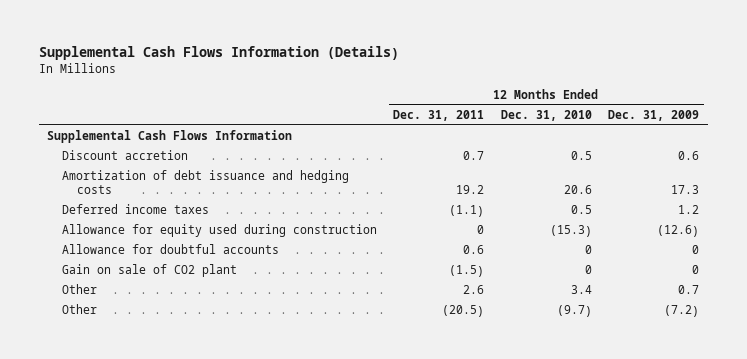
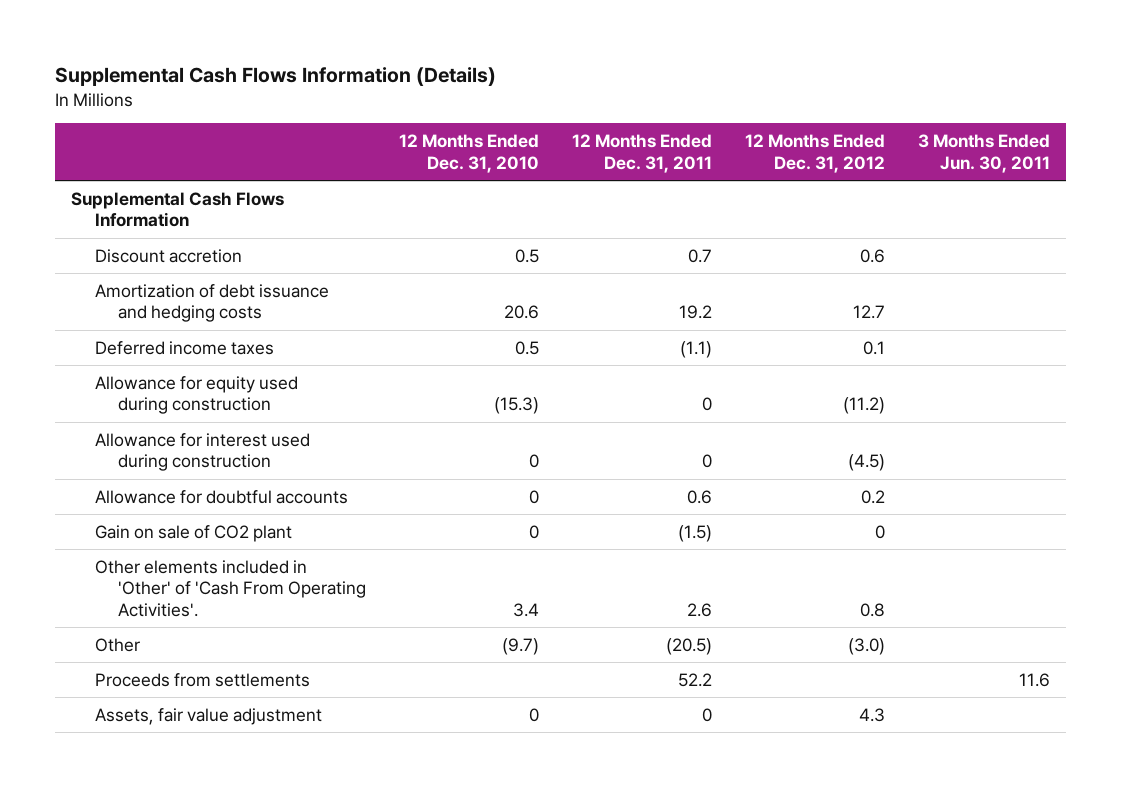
[608,109,700,121] Dec. 31, 2009 -> none
none -> [745,134,886,173] 12 Months Ended Dec. 31, 2012
none -> [917,134,1050,173] 3 Months Ended Jun. 30, 2011
none -> [94,432,310,472] Allowance for interest used during construction
[62,284,98,295] Other -> [94,559,367,618] Other elements included in 'Other' of 'Cash From Operating Activities'.
none -> [94,672,310,687] Proceeds from settlements
none -> [94,707,322,725] Assets, fair value adjustment

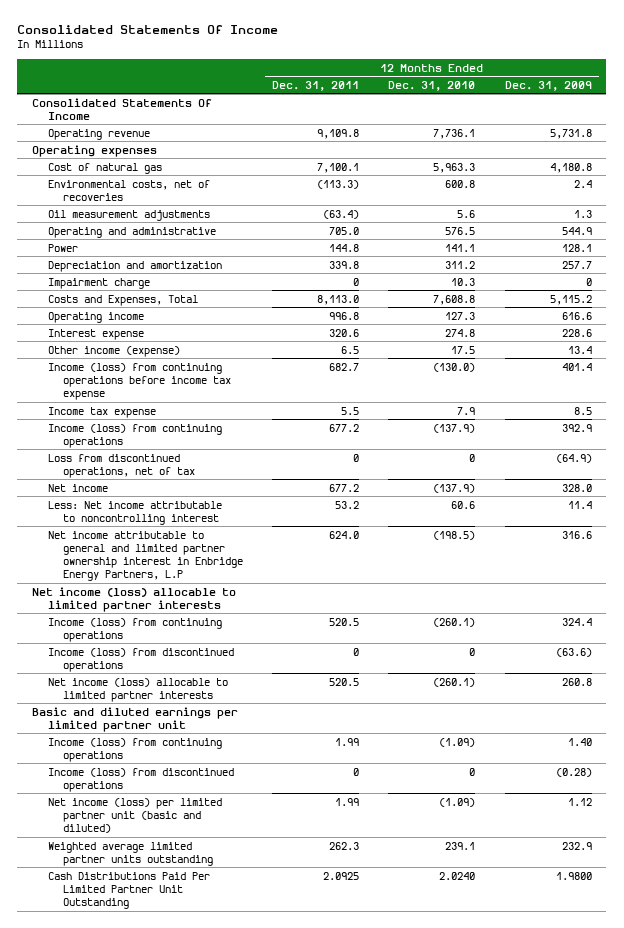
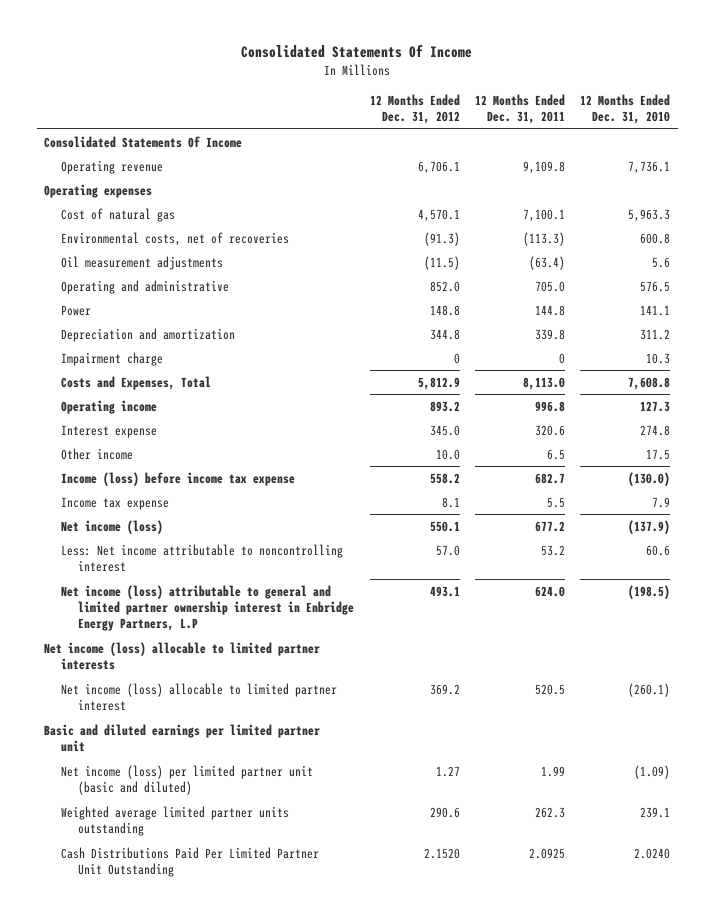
[504,80,592,91] Dec. 31, 2009 -> none
none -> [369,94,460,125] 12 Months Ended Dec. 31, 2012
[47,345,180,357] Other income (expense) -> [61,447,134,460] Other income
[47,362,232,401] Income (loss) from continuing operations before income tax expense -> [61,471,296,486] Income (loss) before income tax expense
[47,423,222,448] Income (loss) from continuing operations -> none
[47,453,196,478] Loss from discontinued operations, net of tax -> none
[47,483,108,492] Net income -> [61,519,164,534] Net income (loss)
[47,530,244,582] Net income attributable to general and limited partner ownership interest in Enbridge Energy Partners, L.P -> [61,584,355,632] Net income (loss) attributable to general and limited partner ownership interest in Enbridge Energy Partners, L.P
[47,617,222,642] Income (loss) from continuing operations -> none
[47,647,234,672] Income (loss) from discontinued operations -> none
[47,677,228,702] Net income (loss) allocable to limited partner interests -> [61,682,338,711] Net income (loss) allocable to limited partner interest
[47,737,222,762] Income (loss) from continuing operations -> none
[47,767,234,792] Income (loss) from discontinued operations -> none

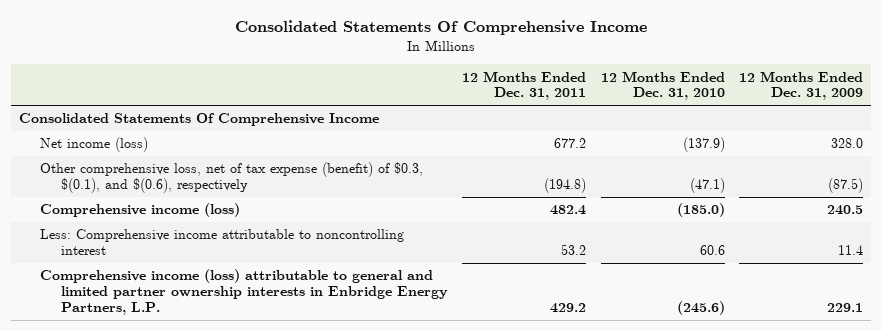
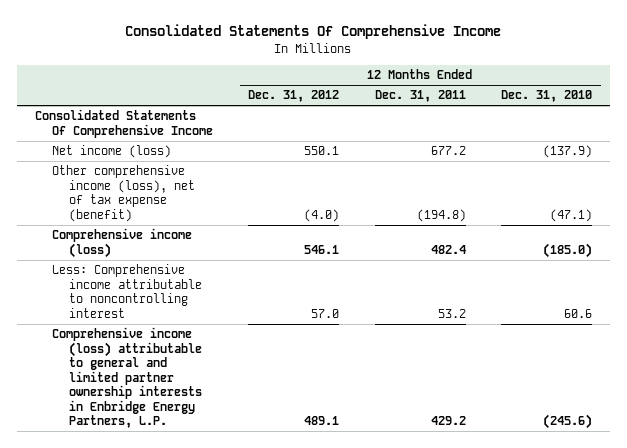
[739,70,864,101] 12 Months Ended Dec. 31, 2009 -> none
none -> [248,90,340,103] Dec. 31, 2012
[39,162,423,193] Other comprehensive loss, net of tax expense (benefit) of $0.3, $(0.1), and $(0.6), respectively -> [52,165,196,222] Other comprehensive income (loss), net of tax expense (benefit)

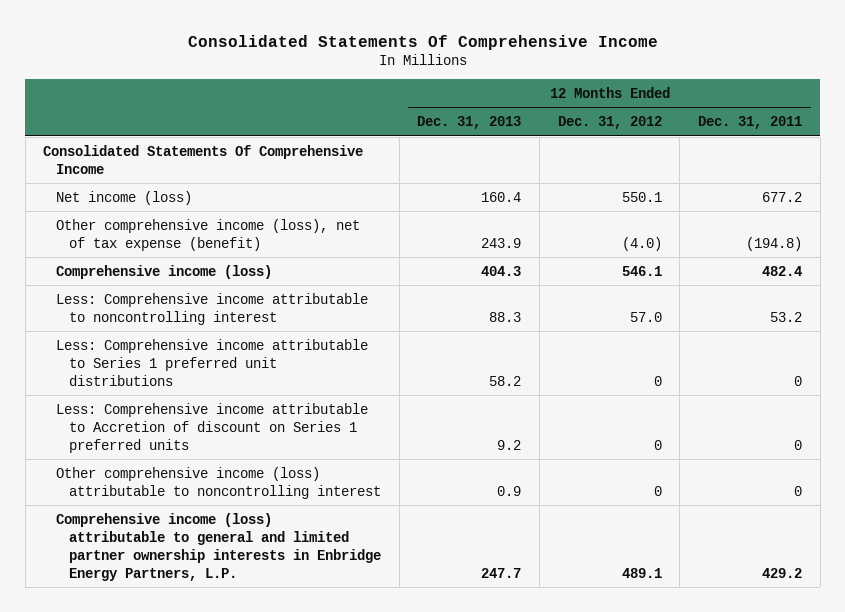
[501,90,593,103] Dec. 31, 2010 -> none
none -> [417,116,522,130] Dec. 31, 2013
none -> [56,338,369,386] Less: Comprehensive income attributable to Series 1 preferred unit distributions
none -> [56,402,369,453] Less: Comprehensive income attributable to Accretion of discount on Series 1 preferred units
none -> [56,466,382,499] Other comprehensive income (loss) attributable to noncontrolling interest

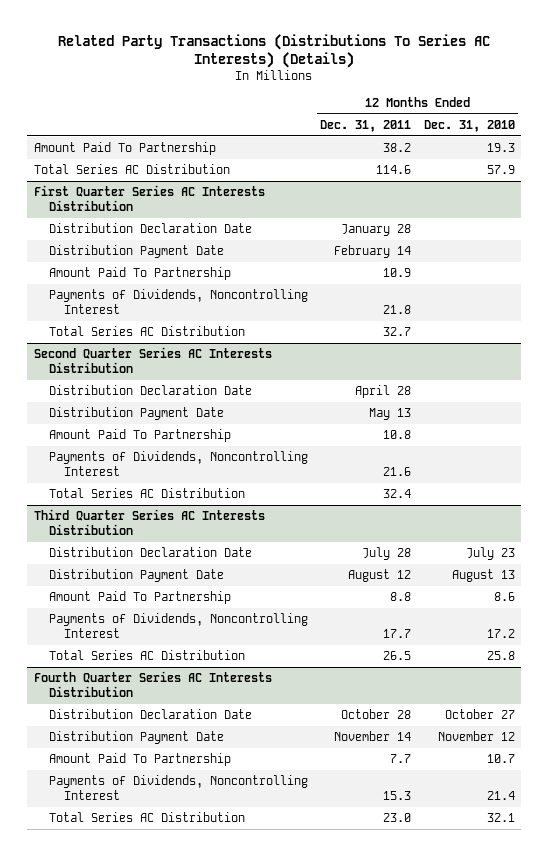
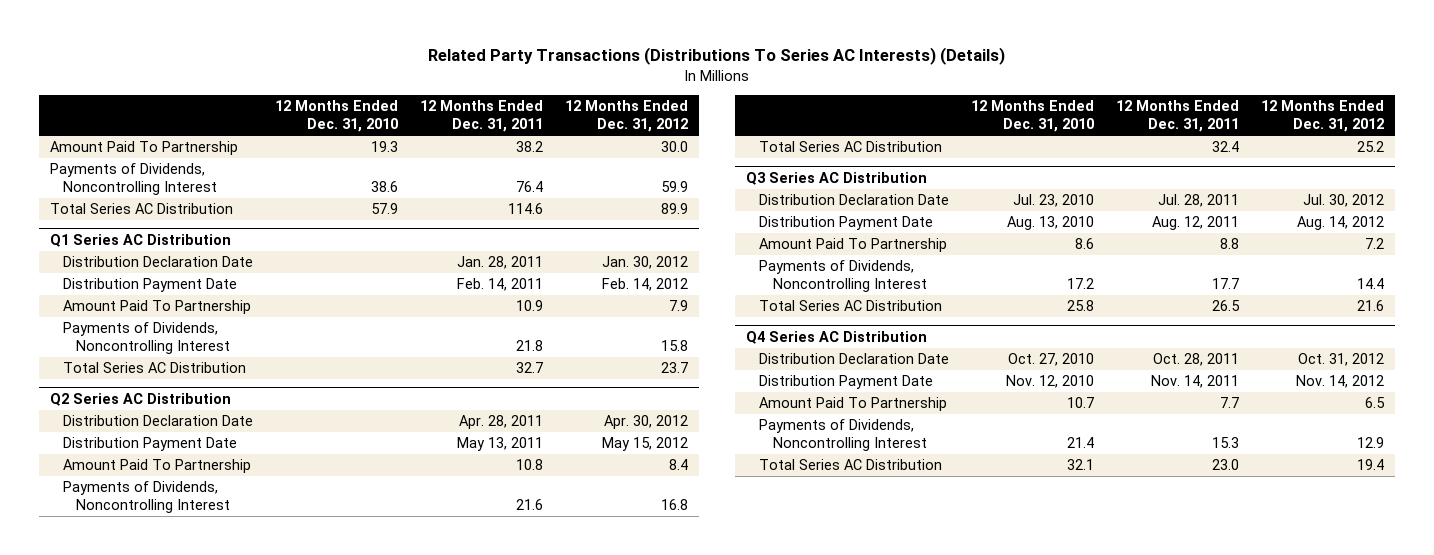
none -> [564,100,688,133] 12 Months Ended Dec. 31, 2012
none -> [49,163,218,196] Payments of Dividends, Noncontrolling Interest
[33,185,265,212] First Quarter Series AC Interests Distribution -> none
none -> [49,234,231,248] Q1 Series AC Distribution
[341,224,412,237] January 28 -> [456,256,543,270] Jan. 28, 2011
[334,245,412,259] February 14 -> [456,278,543,292] Feb. 14, 2011
[33,347,272,374] Second Quarter Series AC Interests Distribution -> none
none -> [49,393,231,407] Q2 Series AC Distribution
[355,385,412,399] April 28 -> [458,415,543,430] Apr. 28, 2011
[369,408,412,421] May 13 -> [456,437,543,452] May 13, 2011
[33,509,265,536] Third Quarter Series AC Interests Distribution -> none
none -> [745,172,927,186] Q3 Series AC Distribution
[362,547,412,561] July 28 -> [1158,194,1240,208] Jul. 28, 2011
[465,547,515,561] July 23 -> [1013,194,1095,208] Jul. 23, 2010
[348,569,412,583] August 12 -> [1152,216,1240,231] Aug. 12, 2011
[451,569,515,583] August 13 -> [1007,216,1095,231] Aug. 13, 2010
[33,671,272,698] Fourth Quarter Series AC Interests Distribution -> none
none -> [745,331,927,345] Q4 Series AC Distribution
[341,709,412,720] October 28 -> [1153,353,1240,367] Oct. 28, 2011
[444,709,515,720] October 27 -> [1008,353,1095,367] Oct. 27, 2010
[334,731,412,742] November 14 -> [1151,375,1240,389] Nov. 14, 2011
[437,731,515,742] November 12 -> [1006,375,1095,389] Nov. 12, 2010

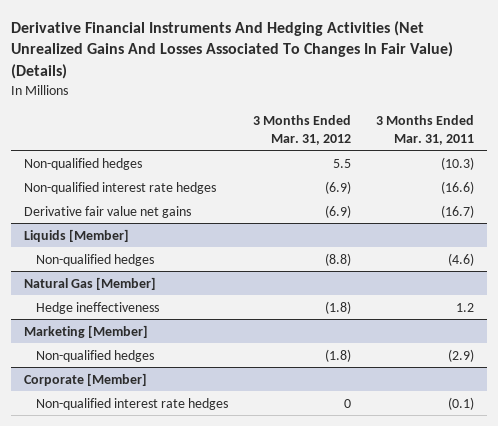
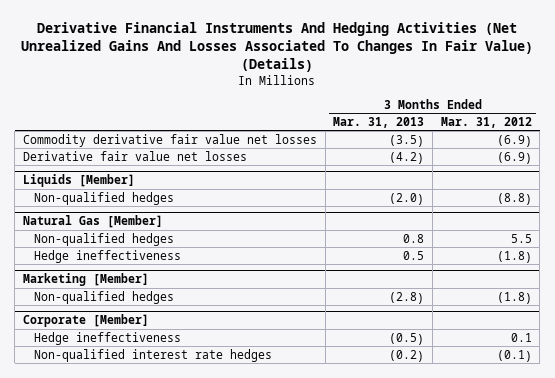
[376,115,475,145] 3 Months Ended Mar. 31, 2011 -> none
none -> [333,117,425,129] Mar. 31, 2013
[23,157,142,170] Non-qualified hedges -> none
[23,181,216,194] Non-qualified interest rate hedges -> none
none -> [23,133,318,147] Commodity derivative fair value net losses
[23,205,191,218] Derivative fair value net gains -> [23,150,248,161] Derivative fair value net losses
none -> [34,232,175,246] Non-qualified hedges
none -> [34,331,182,345] Hedge ineffectiveness
[343,398,351,408] 0 -> [496,349,532,362] (0.1)

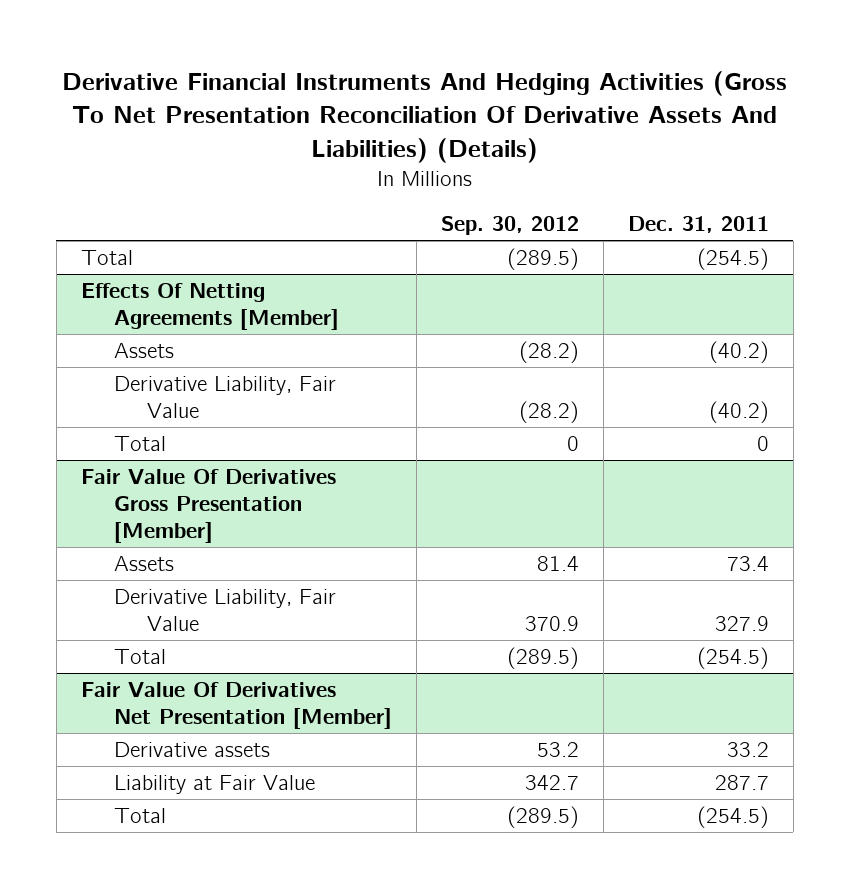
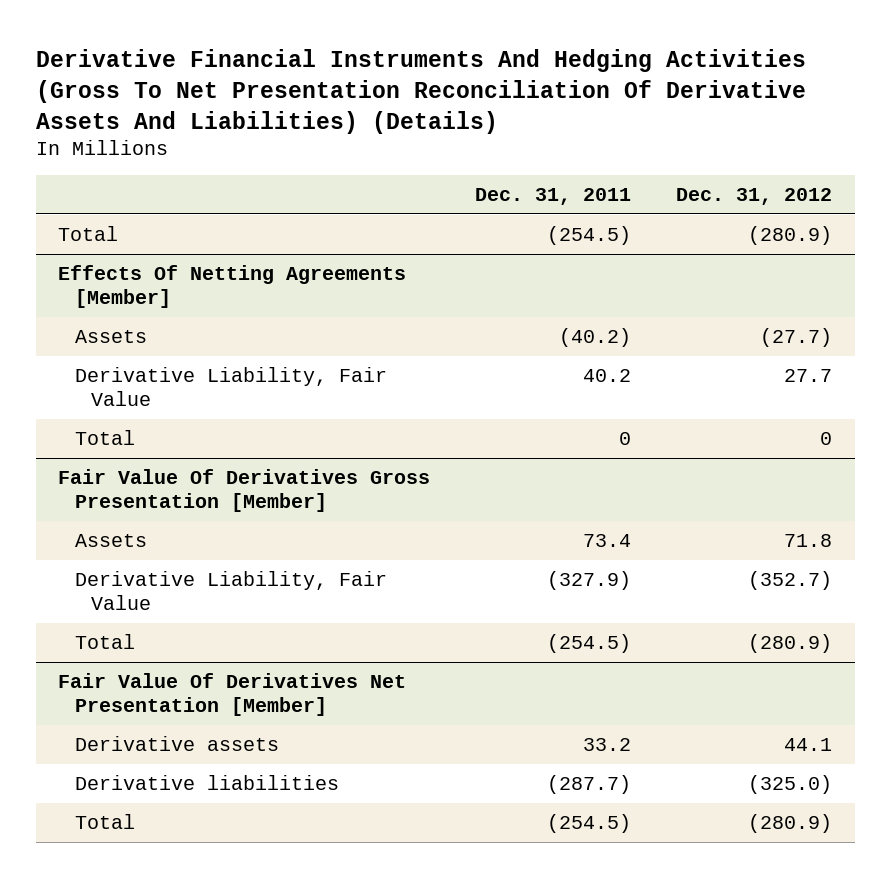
[440,216,579,236] Sep. 30, 2012 -> none
none -> [676,188,833,206] Dec. 31, 2012
[708,400,769,423] (40.2) -> [583,368,632,382] 40.2
[714,615,769,631] 327.9 -> [547,570,632,590] (327.9)
[114,774,316,794] Liability at Fair Value -> none
none -> [74,774,339,790] Derivative liabilities

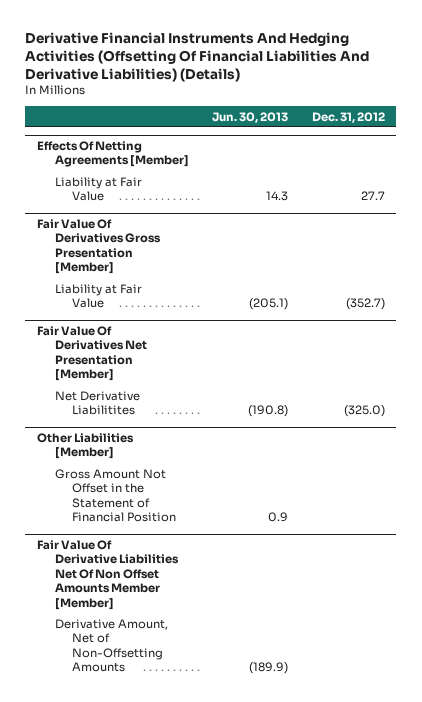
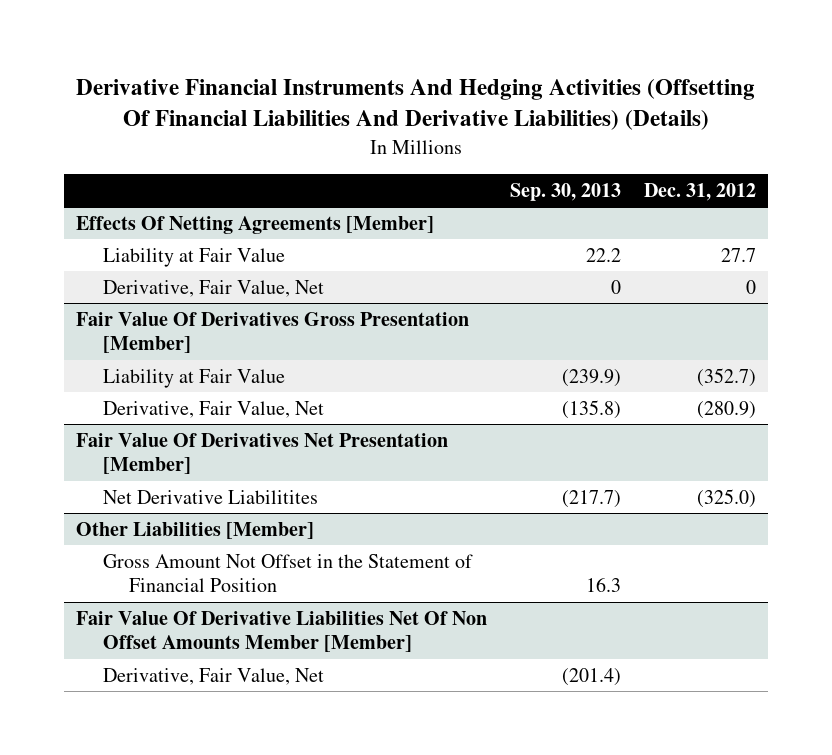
[212,111,289,123] Jun. 30, 2013 -> none
none -> [509,182,621,201] Sep. 30, 2013
none -> [102,279,324,297] Derivative, Fair Value, Net
none -> [102,400,324,418] Derivative, Fair Value, Net
[54,618,168,673] Derivative Amount, Net of Non-Offsetting Amounts -> none
none -> [102,667,324,685] Derivative, Fair Value, Net

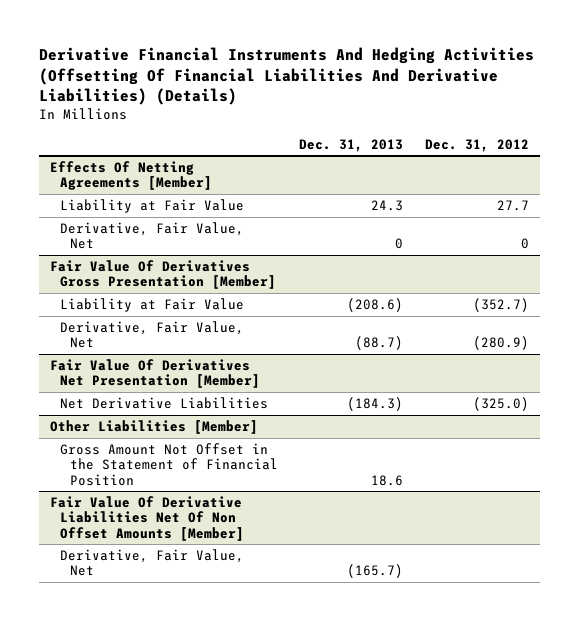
[509,182,621,201] Sep. 30, 2013 -> none
none -> [299,138,404,152] Dec. 31, 2013
[102,489,318,504] Net Derivative Liabilitites -> [59,396,268,409] Net Derivative Liabilities
[75,610,487,653] Fair Value Of Derivative Liabilities Net Of Non Offset Amounts Member [Member] -> [49,495,244,541] Fair Value Of Derivative Liabilities Net Of Non Offset Amounts [Member]

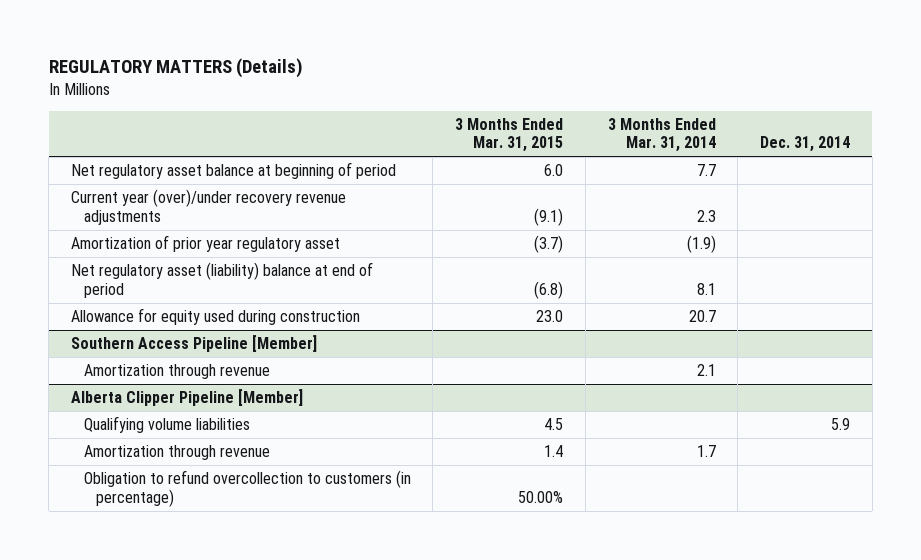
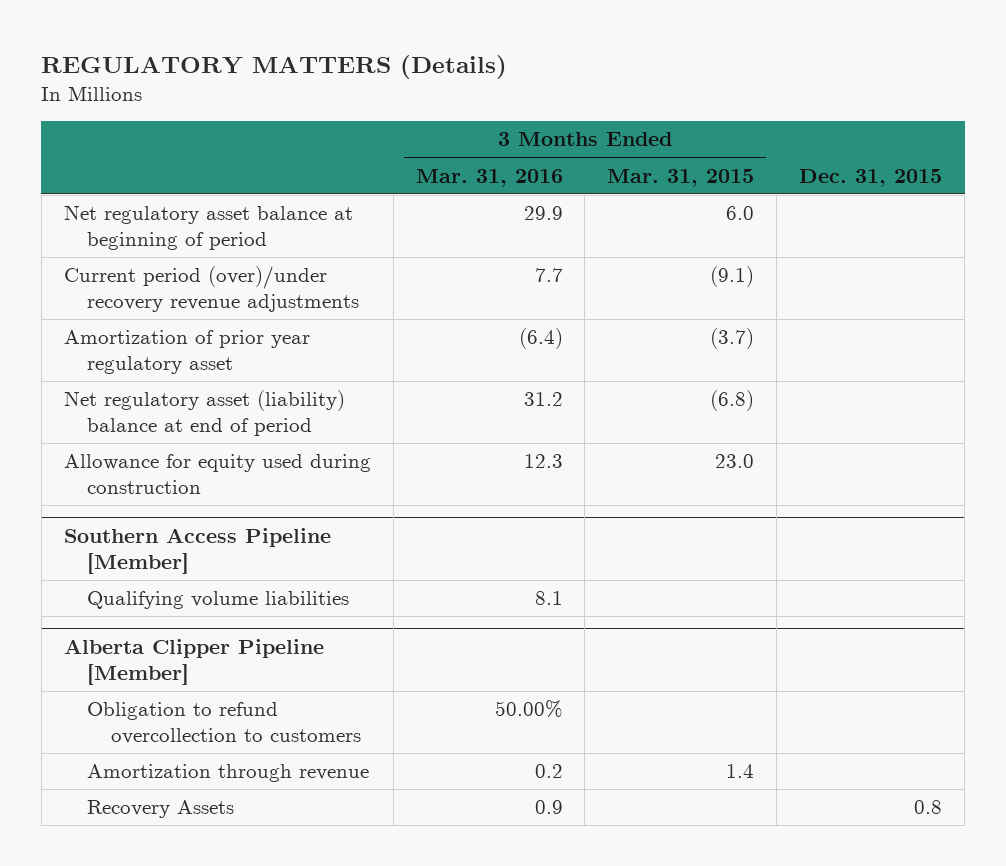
[607,117,716,153] 3 Months Ended Mar. 31, 2014 -> none
[759,136,850,153] Dec. 31, 2014 -> none
none -> [415,168,563,187] Mar. 31, 2016
none -> [799,168,943,187] Dec. 31, 2015
[70,189,346,225] Current year (over)/under recovery revenue adjustments -> [63,266,360,313] Current period (over)/under recovery revenue adjustments
[83,364,270,380] Amortization through revenue -> none
none -> [87,591,350,610] Qualifying volume liabilities
[83,416,250,434] Qualifying volume liabilities -> none
none -> [87,702,361,745] Obligation to refund overcollection to customers
[83,470,411,507] Obligation to refund overcollection to customers (in percentage) -> none
none -> [87,800,235,819] Recovery Assets

